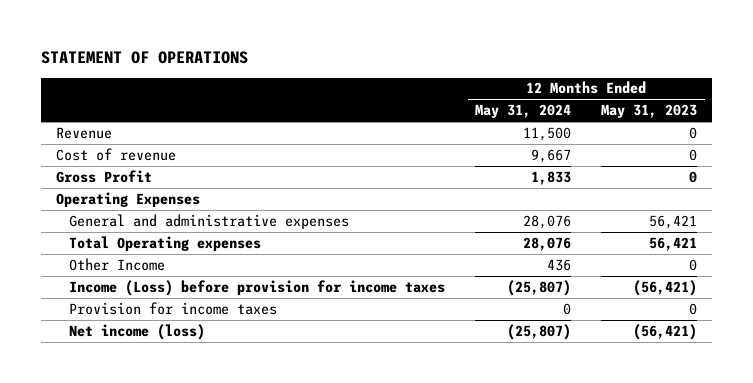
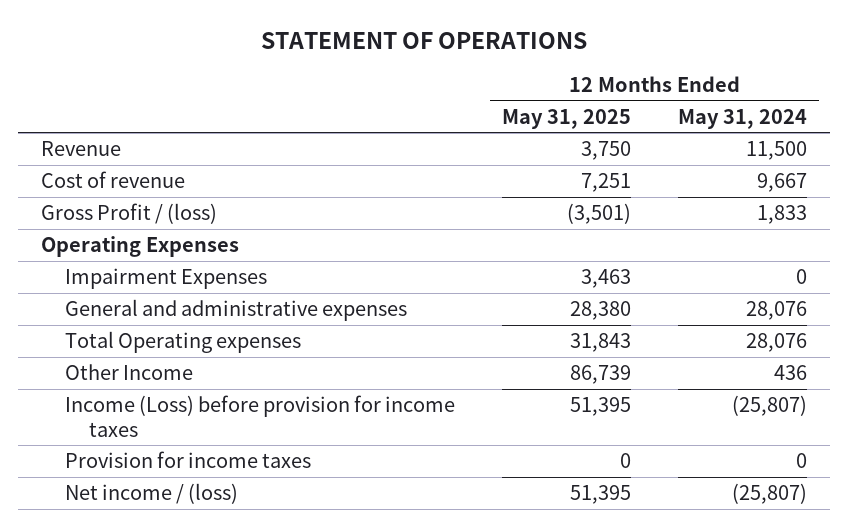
[601,104,698,119] May 31, 2023 -> none
none -> [502,108,632,129] May 31, 2025
[55,169,152,183] Gross Profit -> [41,203,218,225] Gross Profit / (loss)
none -> [65,268,268,290] Impairment Expenses
[69,323,206,340] Net income (loss) -> [65,483,239,505] Net income / (loss)

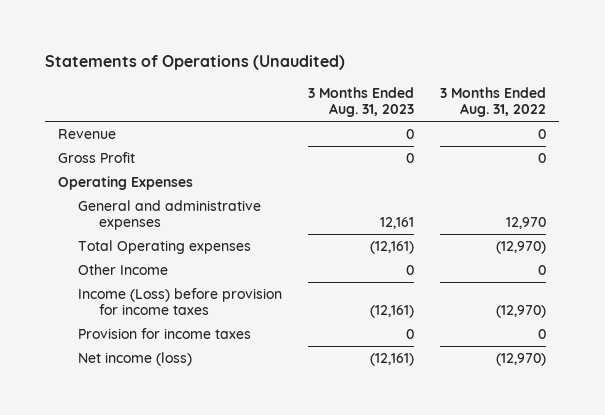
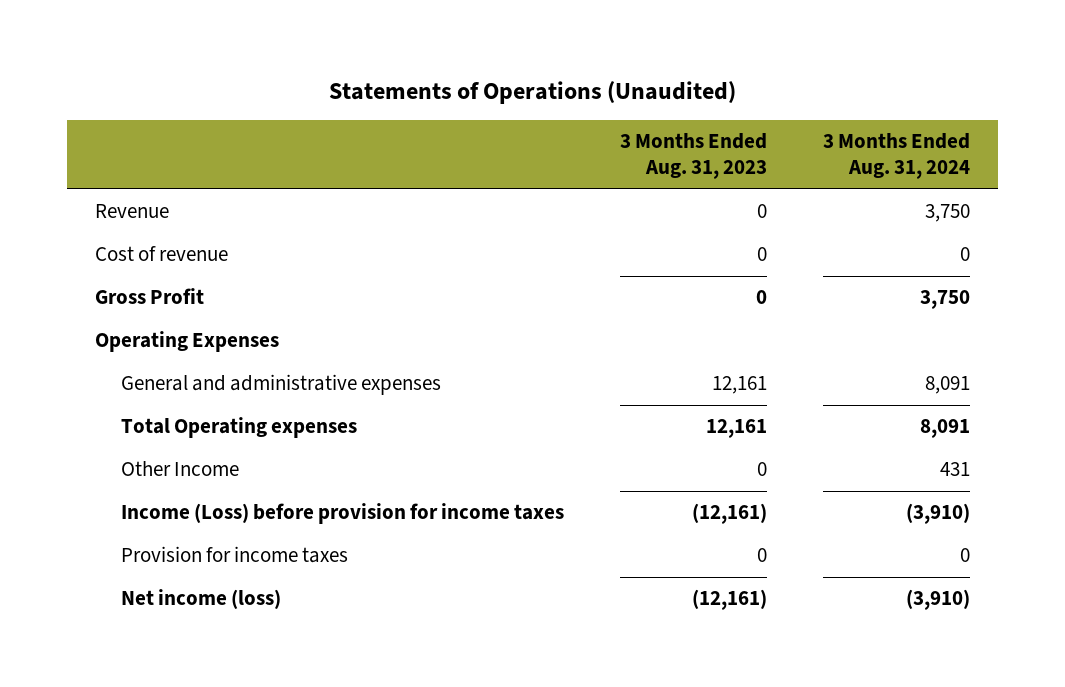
[440,86,547,118] 3 Months Ended Aug. 31, 2022 -> none
none -> [823,133,971,180] 3 Months Ended Aug. 31, 2024
none -> [94,246,228,262] Cost of revenue
[370,240,415,254] (12,161) -> [706,419,768,439] 12,161

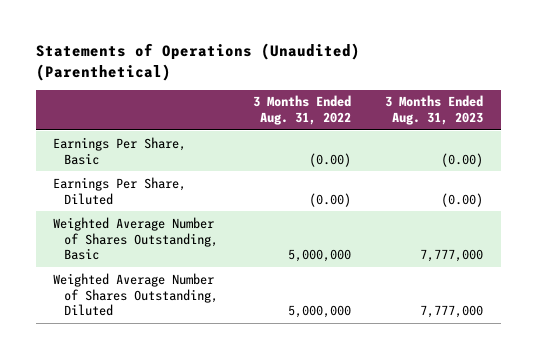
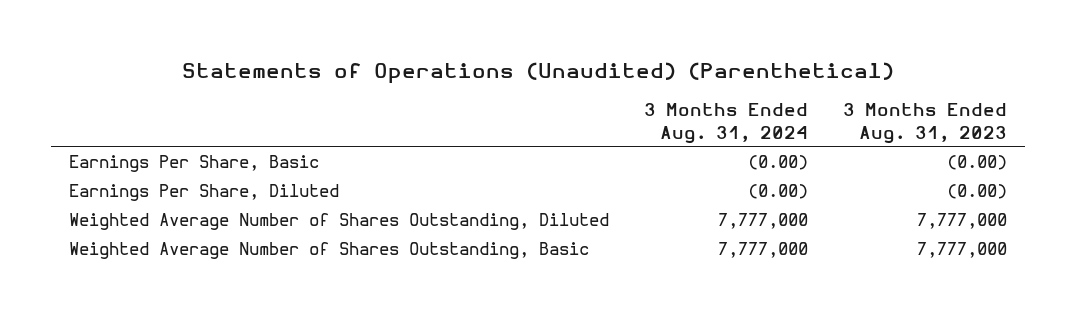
[252,95,351,126] 3 Months Ended Aug. 31, 2022 -> none
none -> [643,103,808,144] 3 Months Ended Aug. 31, 2024
[53,216,219,261] Weighted Average Number of Shares Outstanding, Basic -> [68,241,589,259] Weighted Average Number of Shares Outstanding, Basic

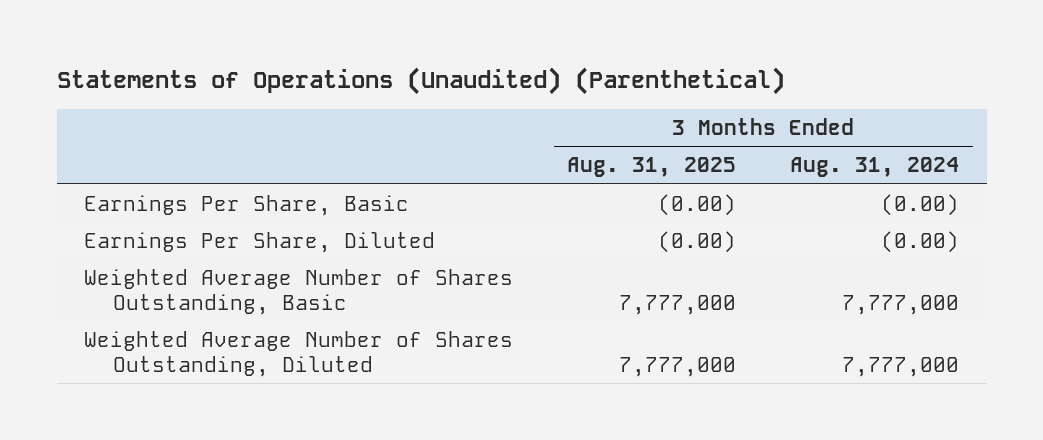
[843,103,1008,144] 3 Months Ended Aug. 31, 2023 -> none
none -> [567,157,737,178] Aug. 31, 2025
[68,212,609,230] Weighted Average Number of Shares Outstanding, Diluted -> [83,330,513,377] Weighted Average Number of Shares Outstanding, Diluted

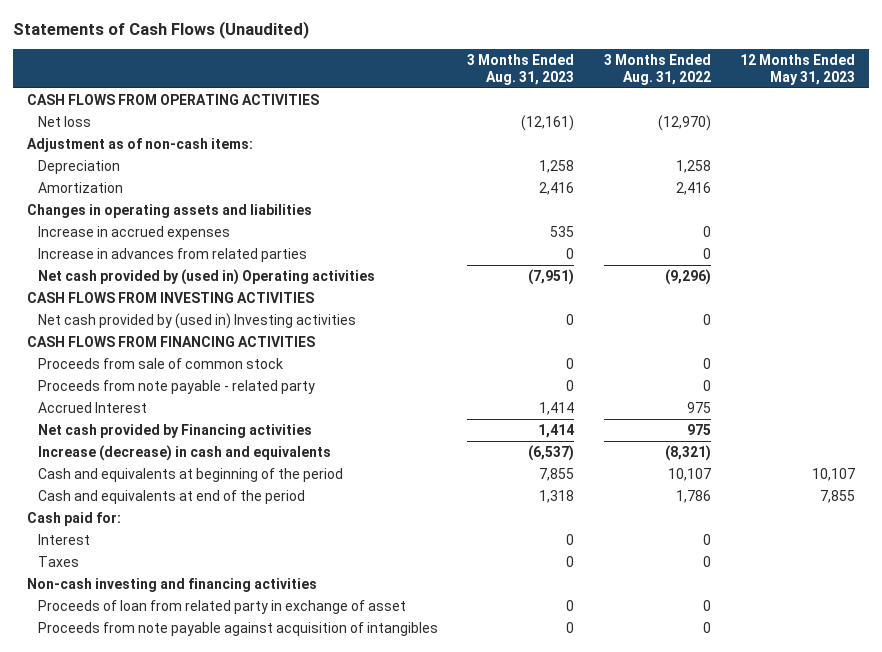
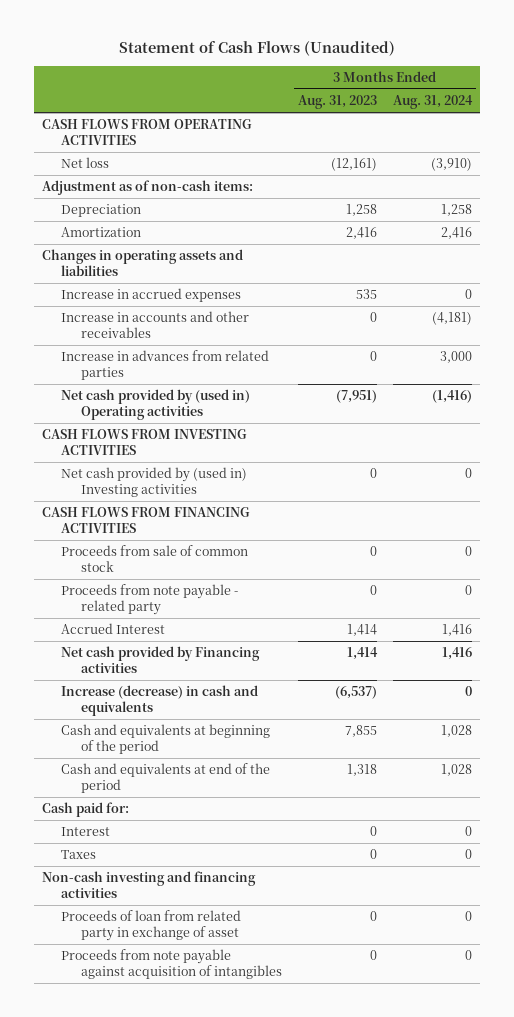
[12,20,309,39] Statements of Cash Flows (Unaudited) -> [118,41,395,57] Statement of Cash Flows (Unaudited)
[603,53,711,85] 3 Months Ended Aug. 31, 2022 -> none
[739,53,855,85] 12 Months Ended May 31, 2023 -> none
none -> [393,95,474,110] Aug. 31, 2024
none -> [61,311,250,338] Increase in accounts and other receivables

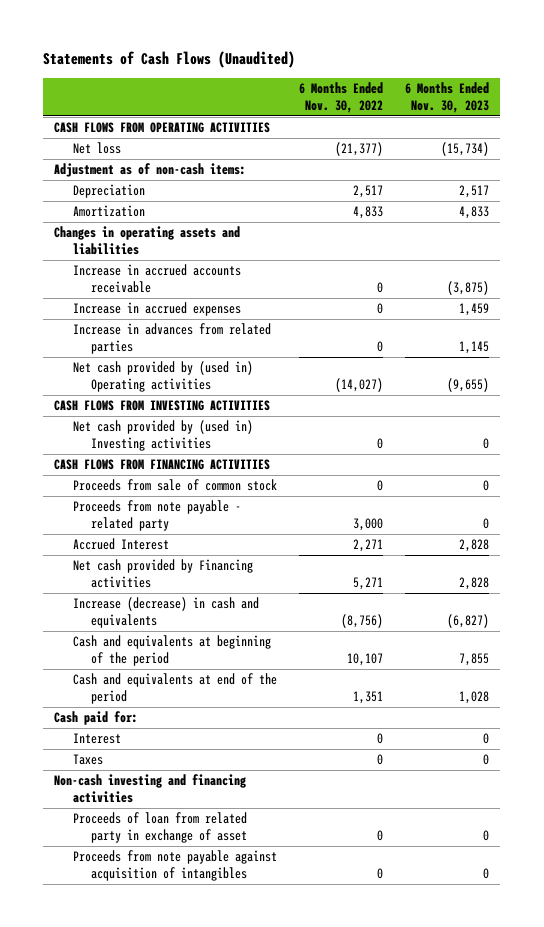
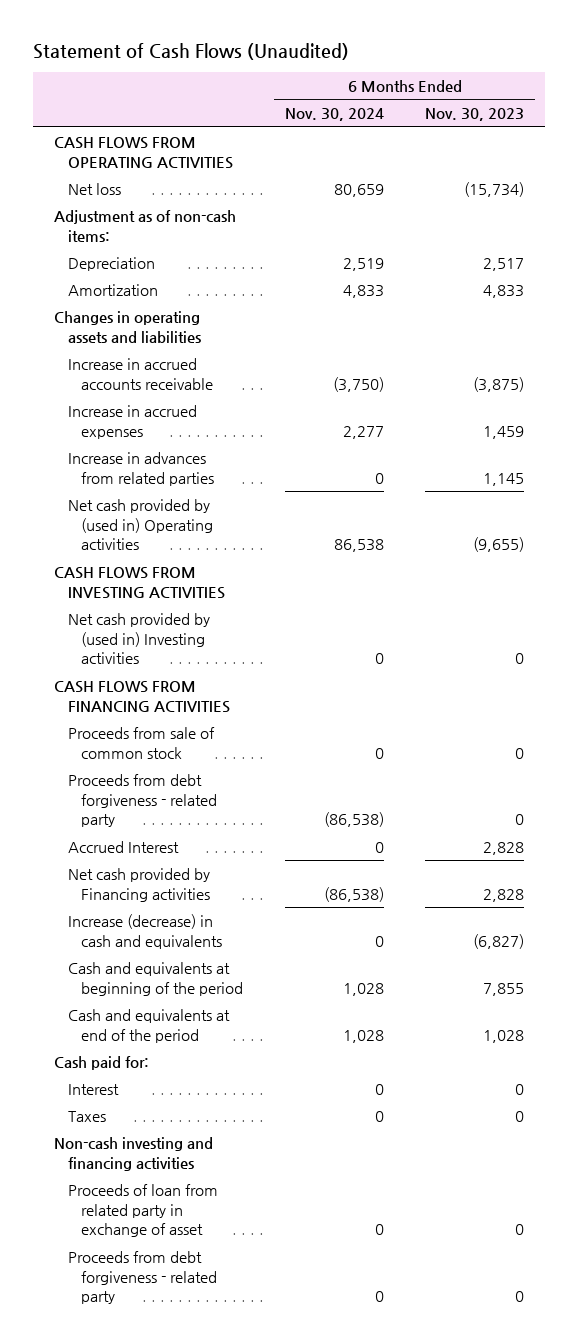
[43,51,296,69] Statements of Cash Flows (Unaudited) -> [33,43,350,61] Statement of Cash Flows (Unaudited)
[299,82,384,113] 6 Months Ended Nov. 30, 2022 -> none
none -> [284,108,384,122] Nov. 30, 2024
[72,500,241,531] Proceeds from note payable - related party -> [67,773,218,828] Proceeds from debt forgiveness - related party
[72,850,277,881] Proceeds from note payable against acquisition of intangibles -> [67,1250,218,1305] Proceeds from debt forgiveness - related party

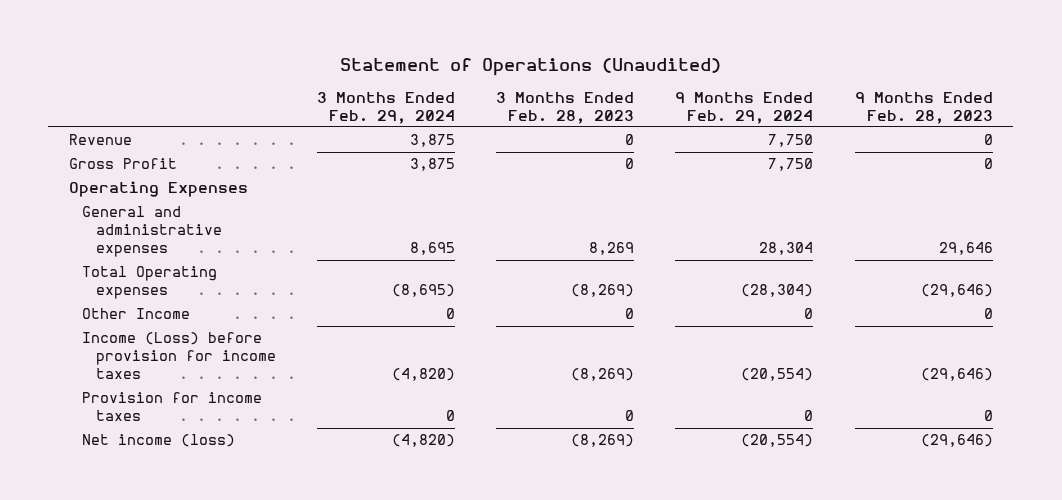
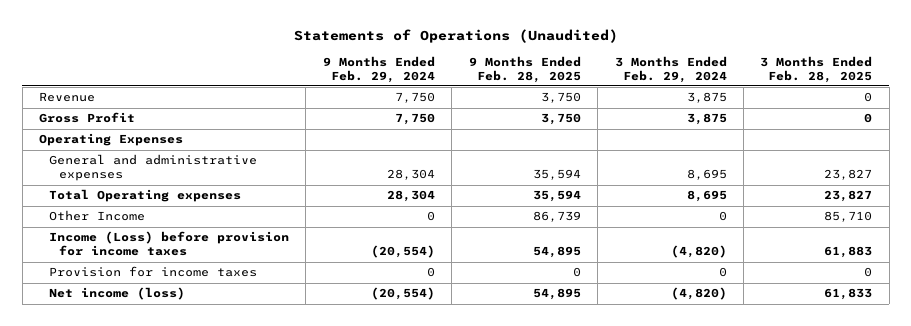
[339,57,721,76] Statement of Operations (Unaudited) -> [293,28,618,43] Statements of Operations (Unaudited)
[496,91,635,124] 3 Months Ended Feb. 28, 2023 -> none
[854,91,993,124] 9 Months Ended Feb. 28, 2023 -> none
none -> [468,55,581,83] 9 Months Ended Feb. 28, 2025
none -> [760,55,873,83] 3 Months Ended Feb. 28, 2025
[391,284,455,298] (8,695) -> [686,190,727,203] 8,695
[741,284,814,298] (28,304) -> [386,190,435,203] 28,304

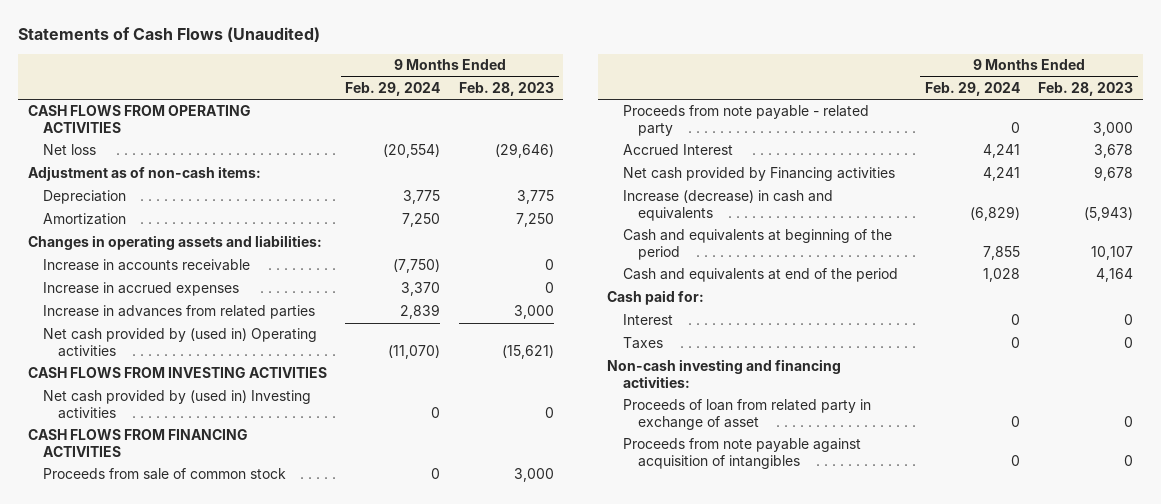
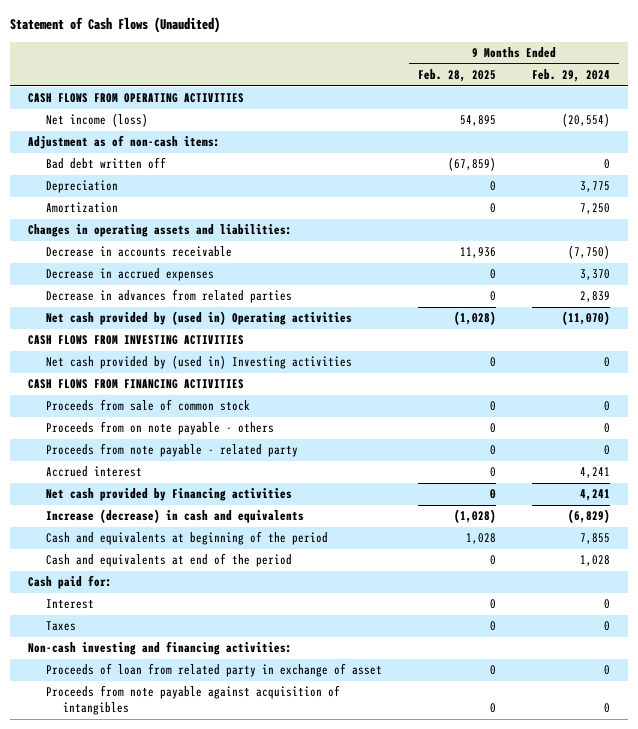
[18,26,321,42] Statements of Cash Flows (Unaudited) -> [10,17,221,34] Statement of Cash Flows (Unaudited)
[458,81,554,96] Feb. 28, 2023 -> none
none -> [417,68,496,82] Feb. 28, 2025
[42,144,96,156] Net loss -> [45,113,148,128] Net income (loss)
none -> [45,157,166,170] Bad debt written off
[42,259,250,272] Increase in accounts receivable -> [45,246,232,258] Decrease in accounts receivable
[42,282,239,297] Increase in accrued expenses -> [45,268,214,282] Decrease in accrued expenses
[42,305,315,320] Increase in advances from related parties -> [45,289,292,304] Decrease in advances from related parties
none -> [45,421,274,436] Proceeds from on note payable - others
[622,144,733,156] Accrued Interest -> [45,466,142,478] Accrued interest

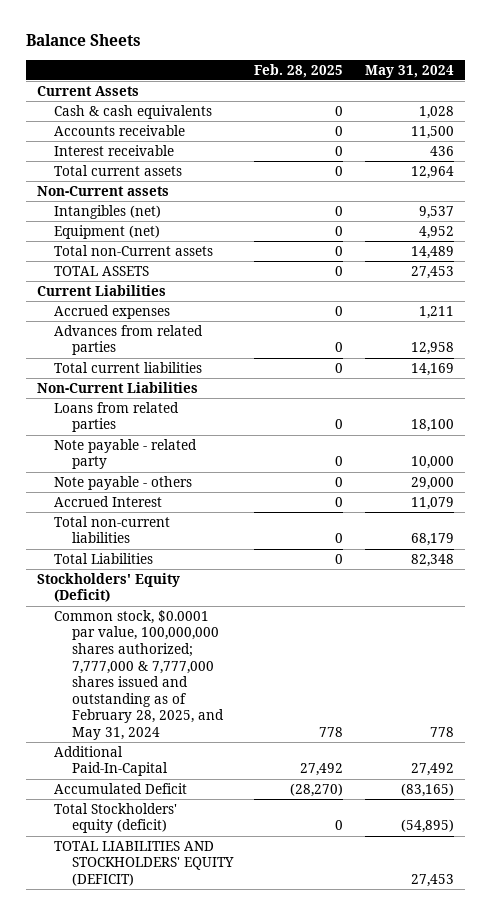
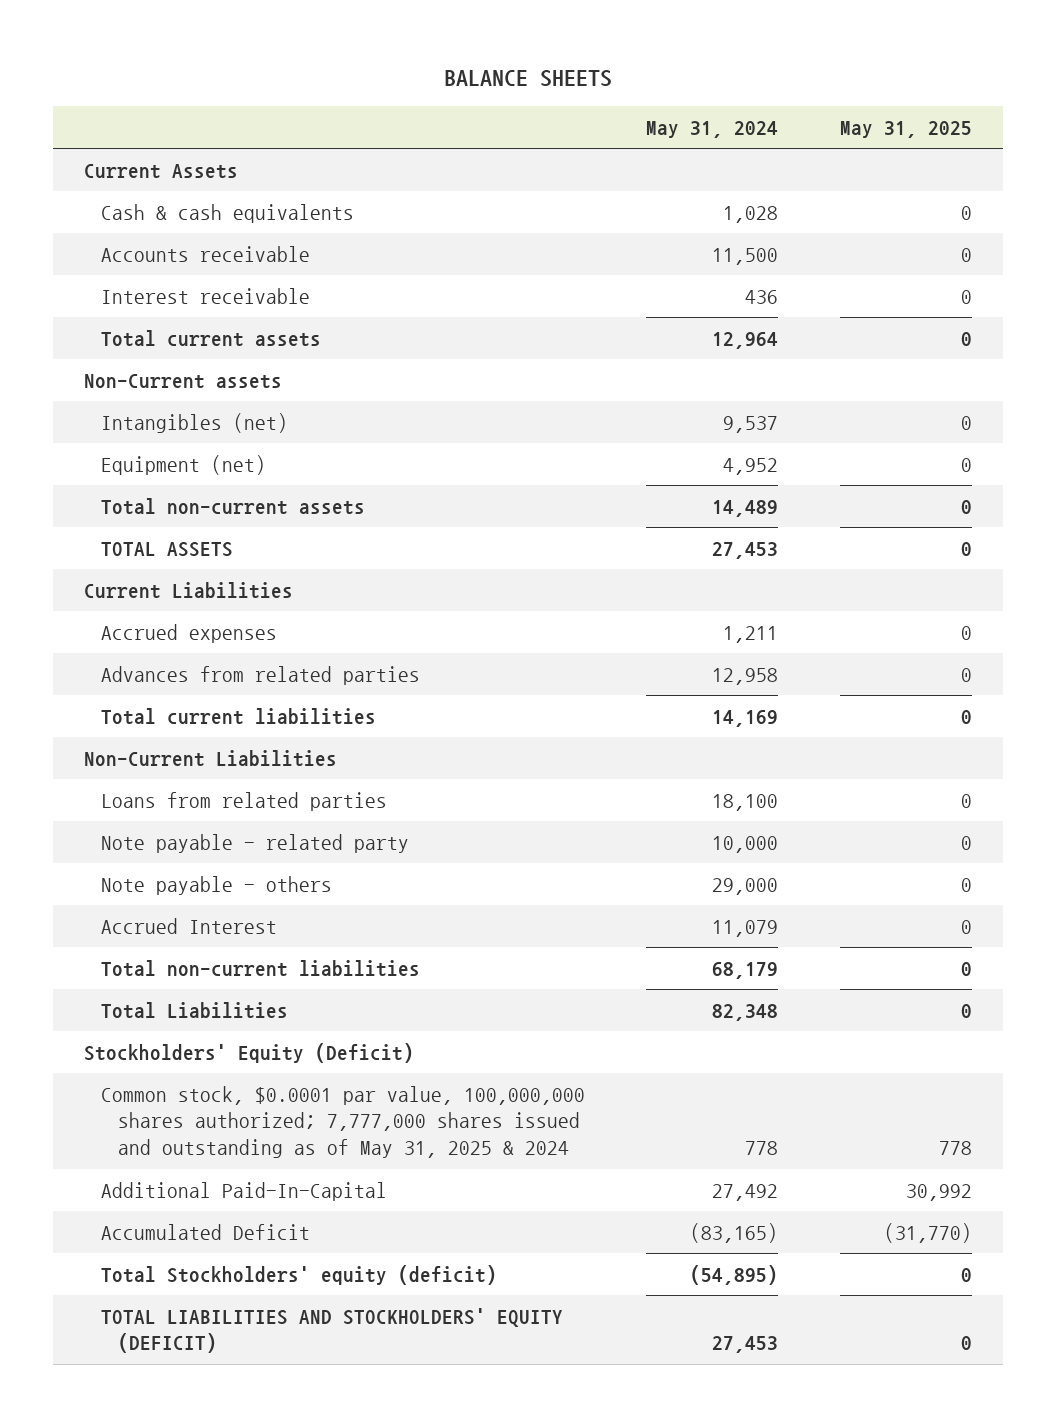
[25,34,141,47] Balance Sheets -> [443,70,612,88] BALANCE SHEETS
[254,63,344,78] Feb. 28, 2025 -> none
none -> [839,120,972,138] May 31, 2025
[54,244,214,256] Total non-Current assets -> [100,497,365,515] Total non-current assets
[54,609,224,740] Common stock, $0.0001 par value, 100,000,000 shares authorized; 7,777,000 & 7,777,000 shares issued and outstanding as of February 28, 2025, and May 31, 2024 -> [100,1085,585,1159] Common stock, $0.0001 par value, 100,000,000 shares authorized; 7,777,000 shares issued and outstanding as of May 31, 2025 & 2024

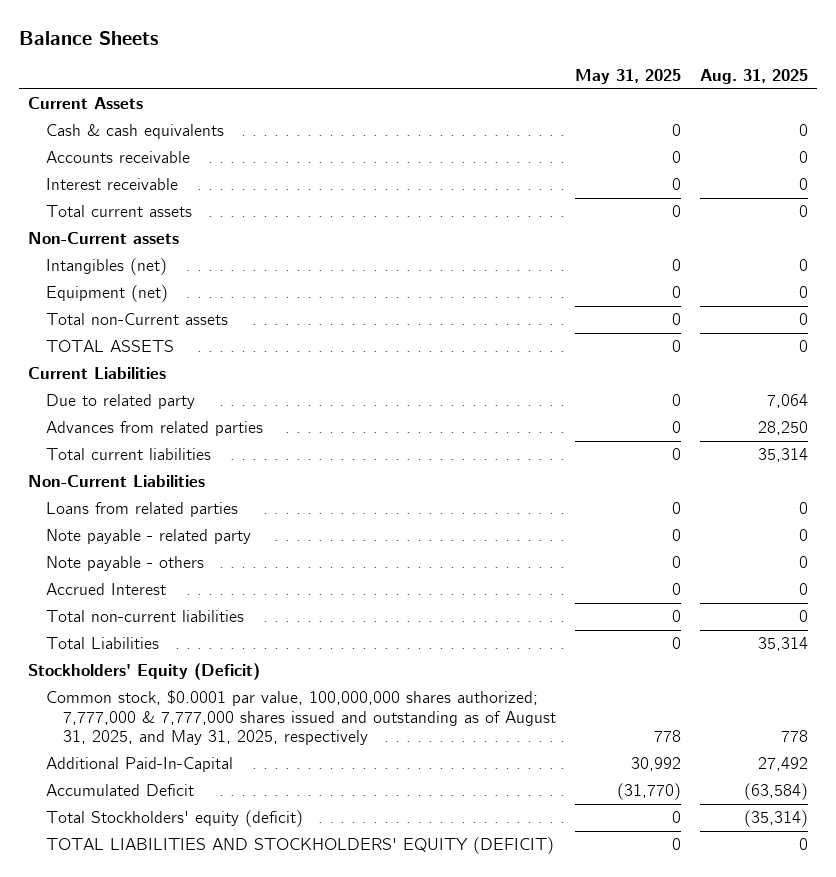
[443,70,612,88] BALANCE SHEETS -> [19,31,159,46] Balance Sheets
[646,120,779,138] May 31, 2024 -> none
none -> [699,69,808,85] Aug. 31, 2025
[100,497,365,515] Total non-current assets -> [45,313,228,326] Total non-Current assets
[100,623,277,643] Accrued expenses -> none
none -> [45,394,195,410] Due to related party
[100,1085,585,1159] Common stock, $0.0001 par value, 100,000,000 shares authorized; 7,777,000 shares issued and outstanding as of May 31, 2025 & 2024 -> [45,690,556,746] Common stock, $0.0001 par value, 100,000,000 shares authorized; 7,777,000 & 7,777,000 shares issued and outstanding as of August 31, 2025, and May 31, 2025, respectively

